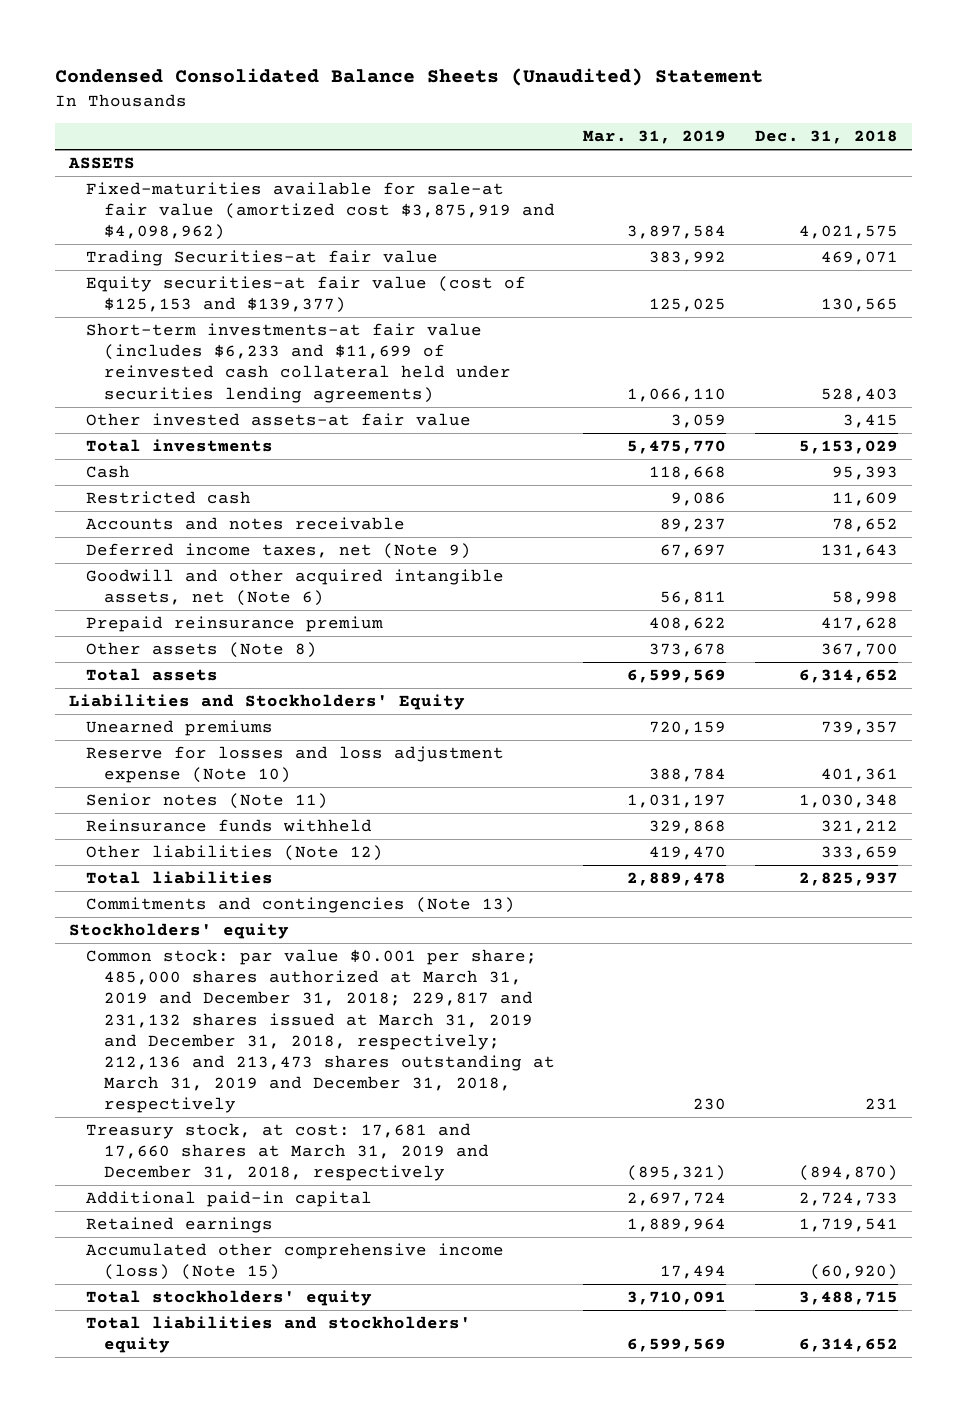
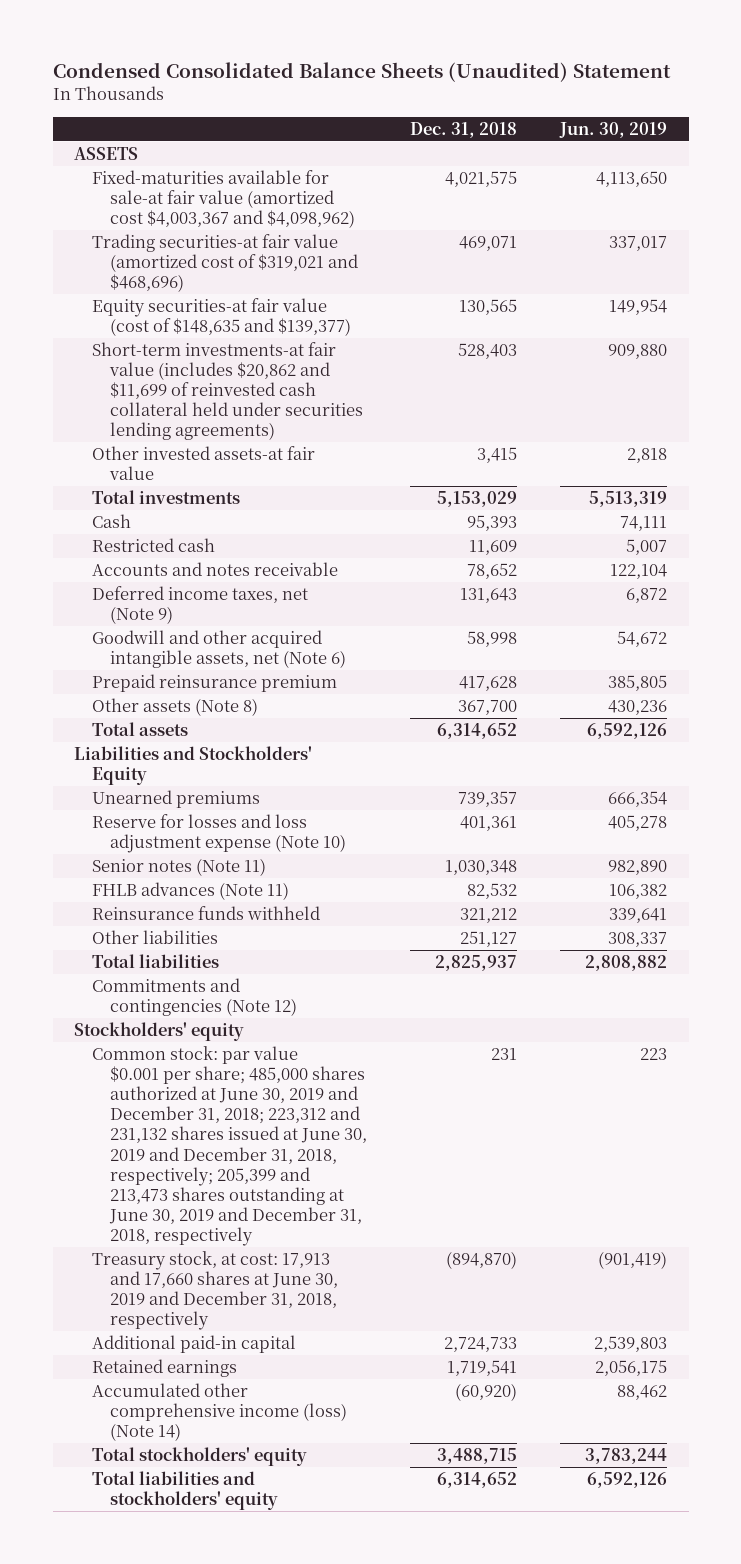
[583,130,727,145] Mar. 31, 2019 -> none
none -> [559,121,668,138] Jun. 30, 2019
[86,182,556,241] Fixed-maturities available for sale-at fair value (amortized cost $3,875,919 and $4,098,962) -> [92,170,355,229] Fixed-maturities available for sale-at fair value (amortized cost $4,003,367 and $4,098,962)
[86,250,439,267] Trading Securities-at fair value -> [92,234,358,293] Trading securities-at fair value (amortized cost of $319,021 and $468,696)
[86,276,527,314] Equity securities-at fair value (cost of $125,153 and $139,377) -> [92,298,351,337] Equity securities-at fair value (cost of $148,635 and $139,377)
[86,323,512,403] Short-term investments-at fair value (includes $6,233 and $11,699 of reinvested cash collateral held under securities lending agreements) -> [92,342,363,441] Short-term investments-at fair value (includes $20,862 and $11,699 of reinvested cash collateral held under securities lending agreements)
none -> [92,882,290,901] FHLB advances (Note 11)
[86,845,384,862] Other liabilities (Note 12) -> [92,930,219,945] Other liabilities
[820,846,898,861] 333,659 -> [460,931,518,948] 251,127
[86,897,516,914] Commitments and contingencies (Note 13) -> [92,978,297,1017] Commitments and contingencies (Note 12)
[86,949,556,1114] Common stock: par value $0.001 per share; 485,000 shares authorized at March 31, 2019 and December 31, 2018; 229,817 and 231,132 shares issued at March 31, 2019 and December 31, 2018, respectively; 212,136 and 213,473 shares outstanding at March 31, 2019 and December 31, 2018, respectively -> [92,1046,367,1246] Common stock: par value $0.001 per share; 485,000 shares authorized at June 30, 2019 and December 31, 2018; 223,312 and 231,132 shares issued at June 30, 2019 and December 31, 2018, respectively; 205,399 and 213,473 shares outstanding at June 30, 2019 and December 31, 2018, respectively
[86,1123,490,1182] Treasury stock, at cost: 17,681 and 17,660 shares at March 31, 2019 and December 31, 2018, respectively -> [92,1251,338,1331] Treasury stock, at cost: 17,913 and 17,660 shares at June 30, 2019 and December 31, 2018, respectively
[86,1243,505,1281] Accumulated other comprehensive income (loss) (Note 15) -> [92,1383,347,1442] Accumulated other comprehensive income (loss) (Note 14)

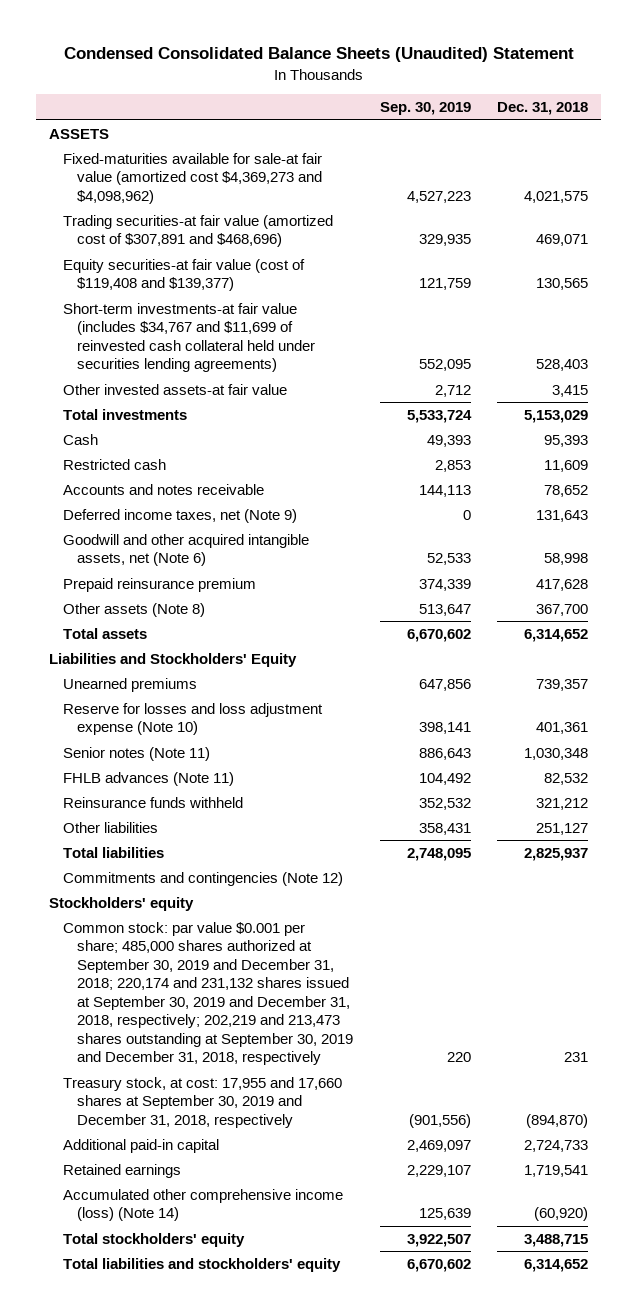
[559,121,668,138] Jun. 30, 2019 -> none
none -> [379,102,471,116] Sep. 30, 2019
[92,170,355,229] Fixed-maturities available for sale-at fair value (amortized cost $4,003,367 and $4,098,962) -> [63,152,323,204] Fixed-maturities available for sale-at fair value (amortized cost $4,369,273 and $4,098,962)
[92,234,358,293] Trading securities-at fair value (amortized cost of $319,021 and $468,696) -> [63,214,334,248] Trading securities-at fair value (amortized cost of $307,891 and $468,696)
[92,298,351,337] Equity securities-at fair value (cost of $148,635 and $139,377) -> [63,258,306,292] Equity securities-at fair value (cost of $119,408 and $139,377)
[92,342,363,441] Short-term investments-at fair value (includes $20,862 and $11,699 of reinvested cash collateral held under securities lending agreements) -> [63,302,316,373] Short-term investments-at fair value (includes $34,767 and $11,699 of reinvested cash collateral held under securities lending agreements)
[92,1046,367,1246] Common stock: par value $0.001 per share; 485,000 shares authorized at June 30, 2019 and December 31, 2018; 223,312 and 231,132 shares issued at June 30, 2019 and December 31, 2018, respectively; 205,399 and 213,473 shares outstanding at June 30, 2019 and December 31, 2018, respectively -> [63,921,354,1066] Common stock: par value $0.001 per share; 485,000 shares authorized at September 30, 2019 and December 31, 2018; 220,174 and 231,132 shares issued at September 30, 2019 and December 31, 2018, respectively; 202,219 and 213,473 shares outstanding at September 30, 2019 and December 31, 2018, respectively
[92,1251,338,1331] Treasury stock, at cost: 17,913 and 17,660 shares at June 30, 2019 and December 31, 2018, respectively -> [63,1076,343,1128] Treasury stock, at cost: 17,955 and 17,660 shares at September 30, 2019 and December 31, 2018, respectively

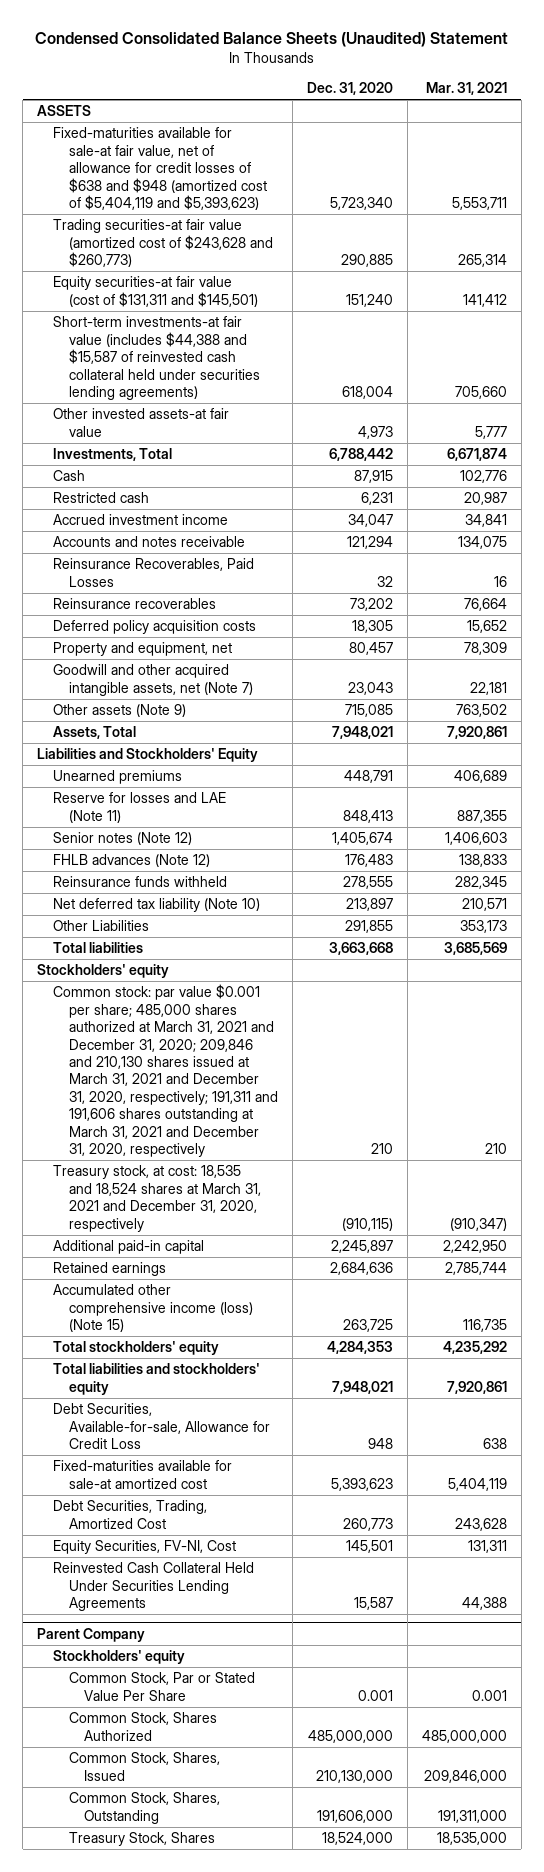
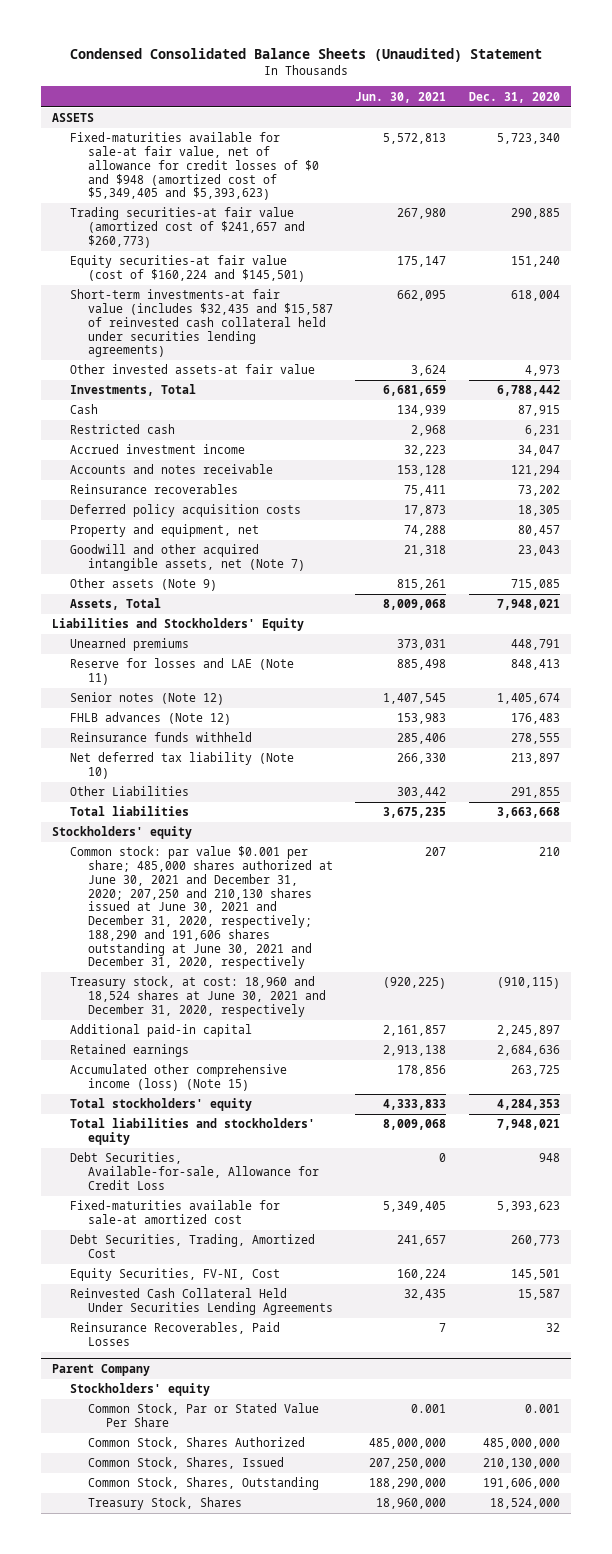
[425,82,507,96] Mar. 31, 2021 -> none
none -> [355,91,447,103] Jun. 30, 2021
[52,127,267,210] Fixed-maturities available for sale-at fair value, net of allowance for credit losses of $638 and $948 (amortized cost of $5,404,119 and $5,393,623) -> [69,132,319,201] Fixed-maturities available for sale-at fair value, net of allowance for credit losses of $0 and $948 (amortized cost of $5,349,405 and $5,393,623)
[52,219,273,268] Trading securities-at fair value (amortized cost of $243,628 and $260,773) -> [69,207,305,248] Trading securities-at fair value (amortized cost of $241,657 and $260,773)
[52,276,258,307] Equity securities-at fair value (cost of $131,311 and $145,501) -> [69,255,305,283] Equity securities-at fair value (cost of $160,224 and $145,501)
[52,316,260,400] Short-term investments-at fair value (includes $44,388 and $15,587 of reinvested cash collateral held under securities lending agreements) -> [69,289,333,358] Short-term investments-at fair value (includes $32,435 and $15,587 of reinvested cash collateral held under securities lending agreements)
[52,984,278,1158] Common stock: par value $0.001 per share; 485,000 shares authorized at March 31, 2021 and December 31, 2020; 209,846 and 210,130 shares issued at March 31, 2021 and December 31, 2020, respectively; 191,311 and 191,606 shares outstanding at March 31, 2021 and December 31, 2020, respectively -> [69,846,333,970] Common stock: par value $0.001 per share; 485,000 shares authorized at June 30, 2021 and December 31, 2020; 207,250 and 210,130 shares issued at June 30, 2021 and December 31, 2020, respectively; 188,290 and 191,606 shares outstanding at June 30, 2021 and December 31, 2020, respectively
[52,1165,261,1232] Treasury stock, at cost: 18,535 and 18,524 shares at March 31, 2021 and December 31, 2020, respectively -> [69,976,326,1017] Treasury stock, at cost: 18,960 and 18,524 shares at June 30, 2021 and December 31, 2020, respectively
[52,558,254,587] Reinsurance Recoverables, Paid Losses -> [69,1322,280,1347] Reinsurance Recoverables, Paid Losses

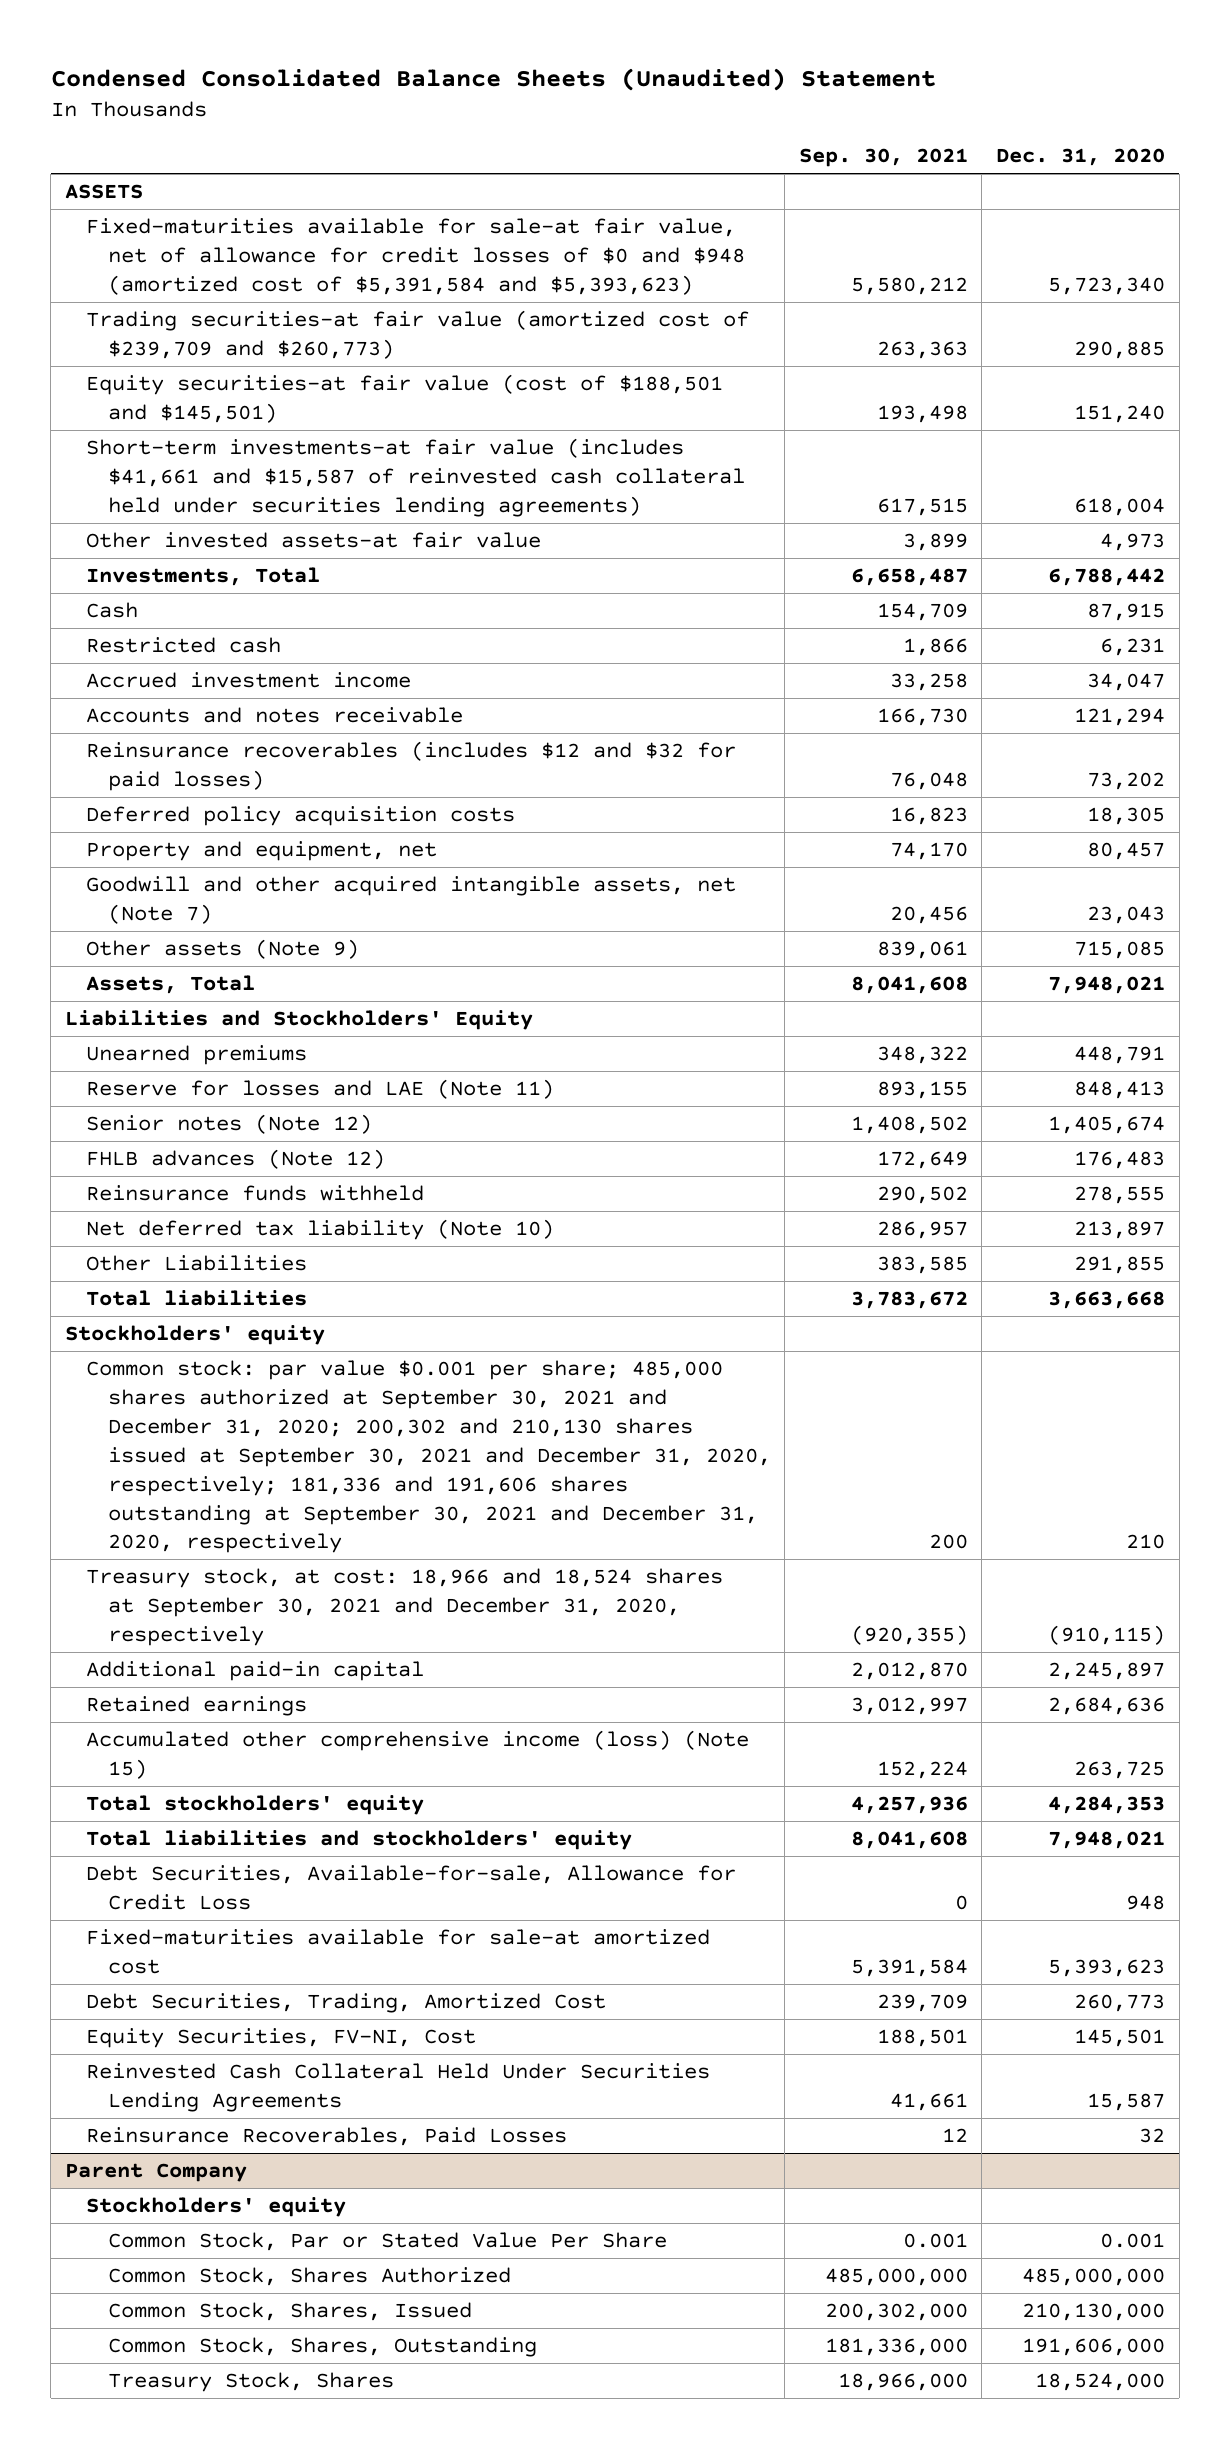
[355,91,447,103] Jun. 30, 2021 -> none
none -> [798,148,968,168] Sep. 30, 2021
[69,132,319,201] Fixed-maturities available for sale-at fair value, net of allowance for credit losses of $0 and $948 (amortized cost of $5,349,405 and $5,393,623) -> [86,218,745,295] Fixed-maturities available for sale-at fair value, net of allowance for credit losses of $0 and $948 (amortized cost of $5,391,584 and $5,393,623)
[69,207,305,248] Trading securities-at fair value (amortized cost of $241,657 and $260,773) -> [86,310,750,360] Trading securities-at fair value (amortized cost of $239,709 and $260,773)
[69,255,305,283] Equity securities-at fair value (cost of $160,224 and $145,501) -> [86,374,724,424] Equity securities-at fair value (cost of $188,501 and $145,501)
[69,289,333,358] Short-term investments-at fair value (includes $32,435 and $15,587 of reinvested cash collateral held under securities lending agreements) -> [86,438,745,517] Short-term investments-at fair value (includes $41,661 and $15,587 of reinvested cash collateral held under securities lending agreements)
[69,484,238,495] Reinsurance recoverables -> [86,741,737,792] Reinsurance recoverables (includes $12 and $32 for paid losses)
[69,846,333,970] Common stock: par value $0.001 per share; 485,000 shares authorized at June 30, 2021 and December 31, 2020; 207,250 and 210,130 shares issued at June 30, 2021 and December 31, 2020, respectively; 188,290 and 191,606 shares outstanding at June 30, 2021 and December 31, 2020, respectively -> [86,1360,771,1554] Common stock: par value $0.001 per share; 485,000 shares authorized at September 30, 2021 and December 31, 2020; 200,302 and 210,130 shares issued at September 30, 2021 and December 31, 2020, respectively; 181,336 and 191,606 shares outstanding at September 30, 2021 and December 31, 2020, respectively
[69,976,326,1017] Treasury stock, at cost: 18,960 and 18,524 shares at June 30, 2021 and December 31, 2020, respectively -> [86,1568,724,1646] Treasury stock, at cost: 18,966 and 18,524 shares at September 30, 2021 and December 31, 2020, respectively

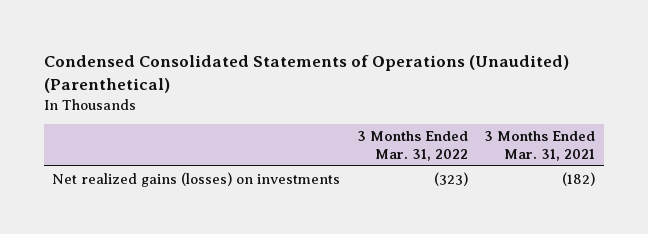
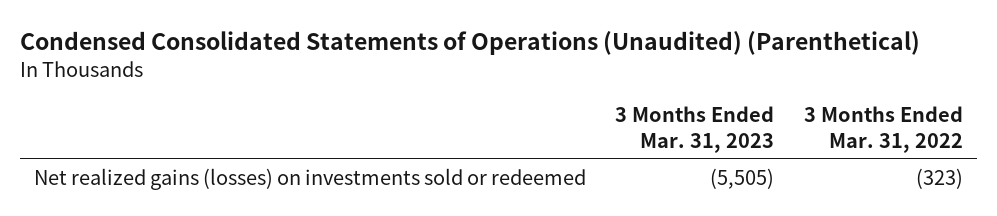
[484,131,596,162] 3 Months Ended Mar. 31, 2021 -> none
none -> [615,106,775,154] 3 Months Ended Mar. 31, 2023
[52,171,341,187] Net realized gains (losses) on investments -> [34,168,587,191] Net realized gains (losses) on investments sold or redeemed

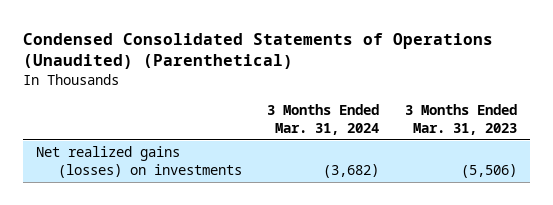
[803,106,963,154] 3 Months Ended Mar. 31, 2022 -> none
none -> [267,104,380,136] 3 Months Ended Mar. 31, 2024
[34,168,587,191] Net realized gains (losses) on investments sold or redeemed -> [35,146,242,179] Net realized gains (losses) on investments
[710,168,775,190] (5,505) -> [461,164,518,179] (5,506)

